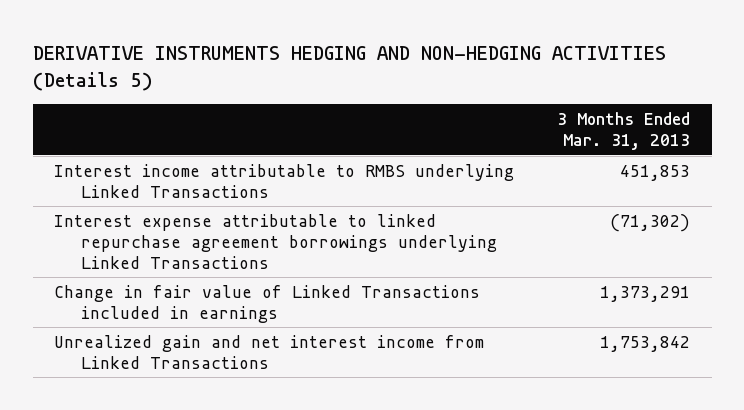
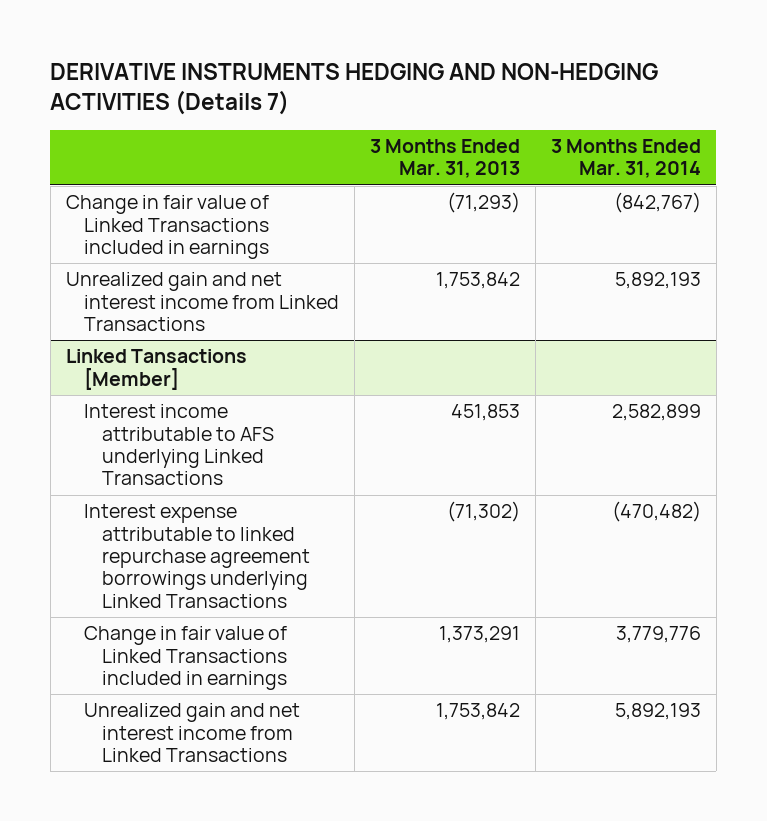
[32,45,666,91] DERIVATIVE INSTRUMENTS HEDGING AND NON-HEDGING ACTIVITIES (Details 5) -> [50,63,659,116] DERIVATIVE INSTRUMENTS HEDGING AND NON-HEDGING ACTIVITIES (Details 7)
none -> [550,139,701,179] 3 Months Ended Mar. 31, 2014
none -> [65,195,269,260] Change in fair value of Linked Transactions included in earnings
none -> [65,272,339,332] Unrealized gain and net interest income from Linked Transactions
none -> [65,349,247,390] Linked Tansactions [Member]
[54,163,515,198] Interest income attributable to RMBS underlying Linked Transactions -> [83,404,274,486] Interest income attributable to AFS underlying Linked Transactions

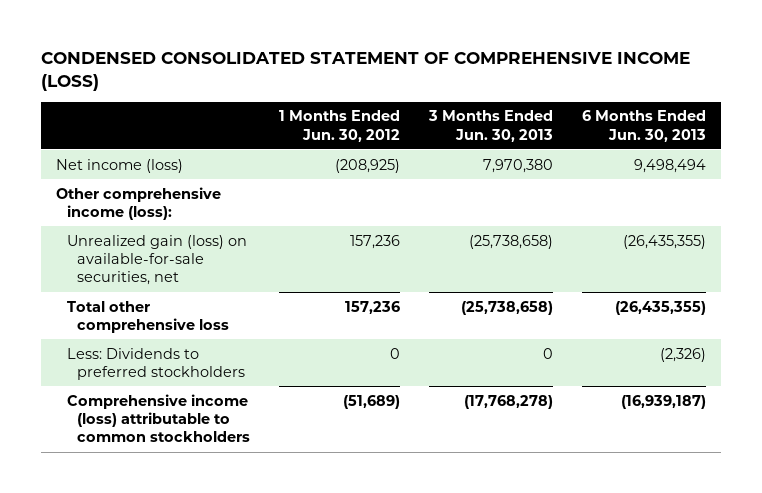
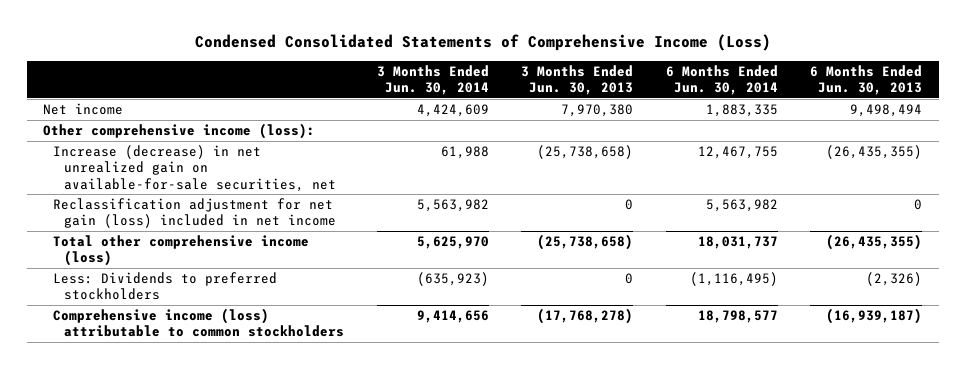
[41,52,691,92] CONDENSED CONSOLIDATED STATEMENT OF COMPREHENSIVE INCOME (LOSS) -> [194,34,771,52] Condensed Consolidated Statements of Comprehensive Income (Loss)
[279,110,401,142] 1 Months Ended Jun. 30, 2012 -> none
none -> [376,65,489,96] 3 Months Ended Jun. 30, 2014
none -> [665,65,778,96] 6 Months Ended Jun. 30, 2014
[55,158,183,173] Net income (loss) -> [42,103,123,116] Net income
[66,234,247,286] Unrealized gain (loss) on available-for-sale securities, net -> [53,145,337,192] Increase (decrease) in net unrealized gain on available-for-sale securities, net
none -> [53,198,337,229] Reclassification adjustment for net gain (loss) included in net income
[66,300,230,333] Total other comprehensive loss -> [53,235,310,267] Total other comprehensive income (loss)

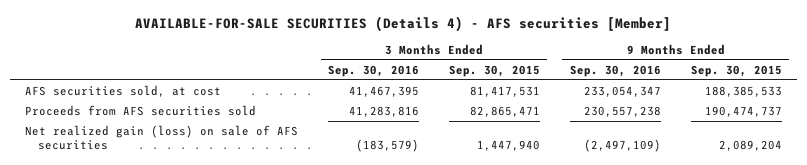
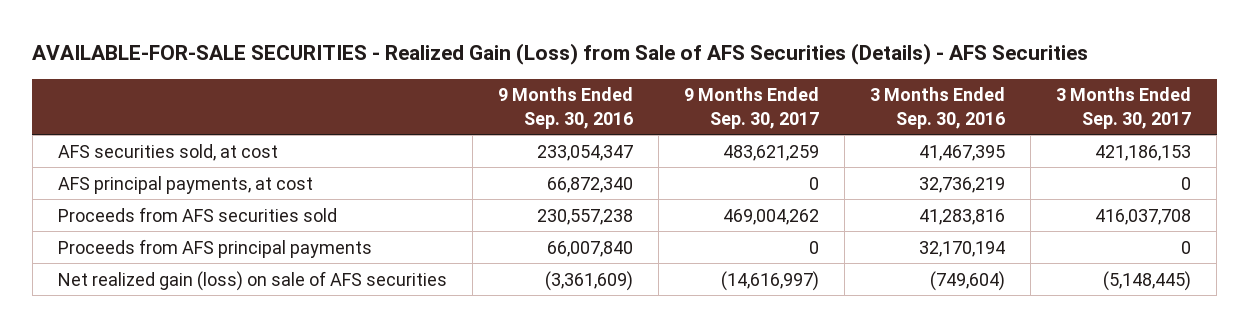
[135,16,672,33] AVAILABLE-FOR-SALE SECURITIES (Details 4) - AFS securities [Member] -> [32,43,1089,66] AVAILABLE-FOR-SALE SECURITIES - Realized Gain (Loss) from Sale of AFS Securities (Details) - AFS Securities
[448,64,540,77] Sep. 30, 2015 -> none
[690,64,782,77] Sep. 30, 2015 -> none
none -> [683,87,819,129] 9 Months Ended Sep. 30, 2017
none -> [1056,87,1192,129] 3 Months Ended Sep. 30, 2017
none -> [57,175,313,194] AFS principal payments, at cost
none -> [57,238,372,258] Proceeds from AFS principal payments
[356,139,420,153] (183,579) -> [930,270,1006,291] (749,604)
[583,139,661,153] (2,497,109) -> [544,270,633,291] (3,361,609)

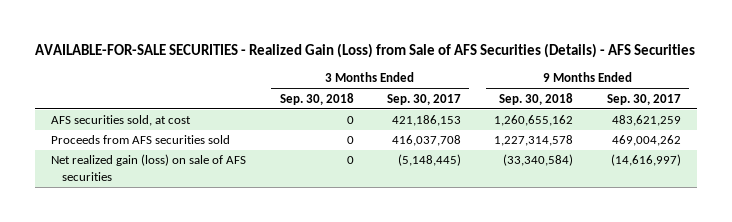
[497,87,633,129] 9 Months Ended Sep. 30, 2016 -> none
[870,87,1006,129] 3 Months Ended Sep. 30, 2016 -> none
none -> [279,92,354,105] Sep. 30, 2018
none -> [499,92,574,105] Sep. 30, 2018
[57,175,313,194] AFS principal payments, at cost -> none
[57,238,372,258] Proceeds from AFS principal payments -> none

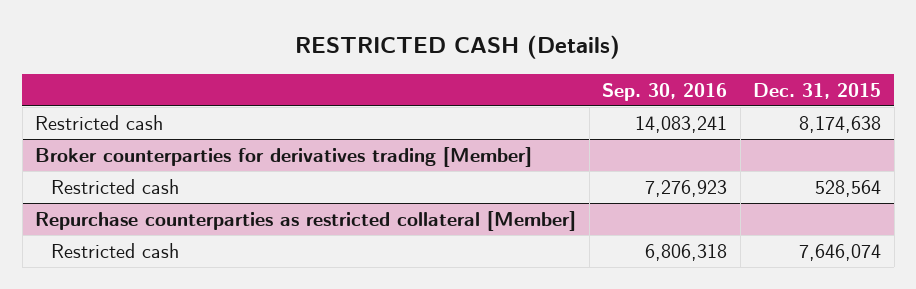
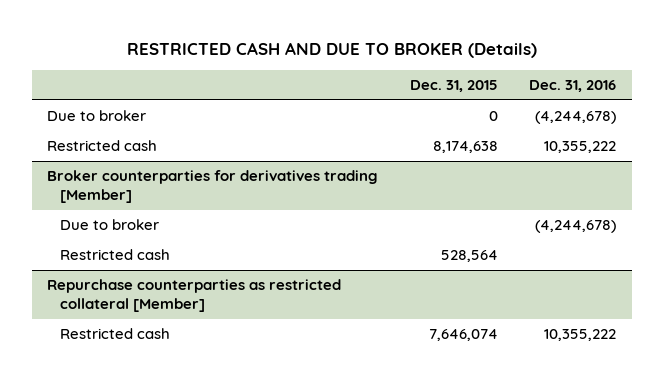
[295,35,621,60] RESTRICTED CASH (Details) -> [126,41,537,58] RESTRICTED CASH AND DUE TO BROKER (Details)
[602,82,728,101] Sep. 30, 2016 -> none
none -> [529,79,617,92] Dec. 31, 2016
none -> [47,110,147,122] Due to broker
none -> [60,219,160,231] Due to broker

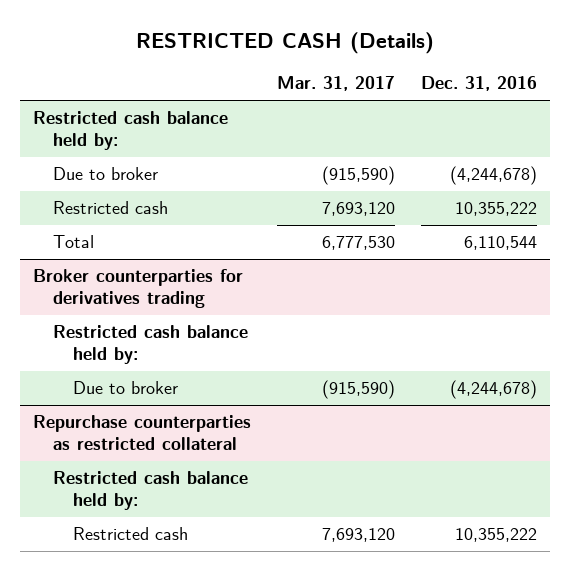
[126,41,537,58] RESTRICTED CASH AND DUE TO BROKER (Details) -> [135,31,434,54] RESTRICTED CASH (Details)
[409,79,498,92] Dec. 31, 2015 -> none
none -> [276,76,395,92] Mar. 31, 2017
none -> [32,111,228,151] Restricted cash balance held by:
none -> [52,235,94,249] Total
[47,170,379,204] Broker counterparties for derivatives trading [Member] -> [32,269,243,309] Broker counterparties for derivatives trading
none -> [52,325,248,365] Restricted cash balance held by:
[60,249,171,261] Restricted cash -> none
[47,279,342,313] Repurchase counterparties as restricted collateral [Member] -> [32,415,251,451] Repurchase counterparties as restricted collateral
none -> [52,471,248,511] Restricted cash balance held by:

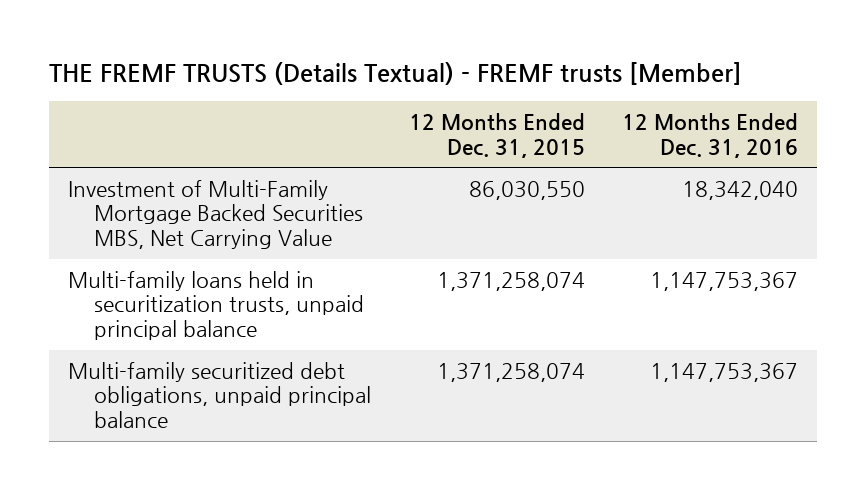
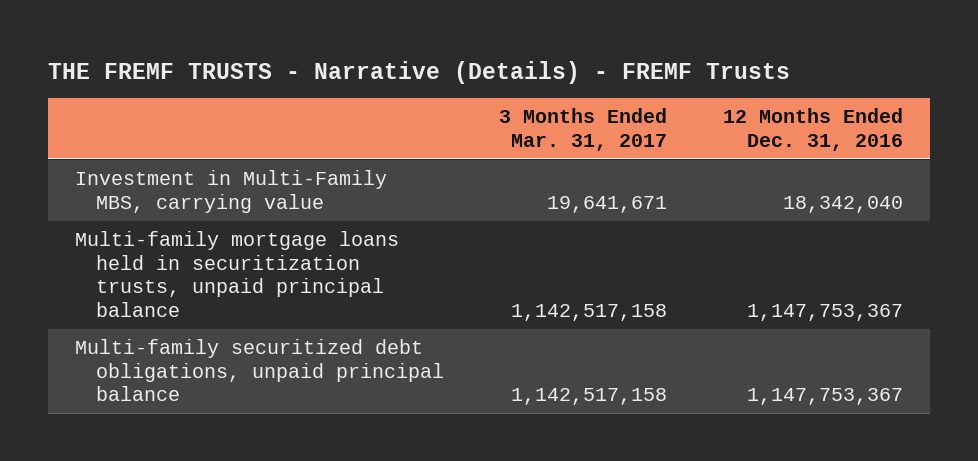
[49,61,743,85] THE FREMF TRUSTS (Details Textual) - FREMF trusts [Member] -> [47,60,790,84] THE FREMF TRUSTS - Narrative (Details) - FREMF Trusts
[408,112,585,158] 12 Months Ended Dec. 31, 2015 -> none
none -> [499,108,668,152] 3 Months Ended Mar. 31, 2017
[68,179,363,250] Investment of Multi-Family Mortgage Backed Securities MBS, Net Carrying Value -> [75,170,388,213] Investment in Multi-Family MBS, carrying value
[68,270,364,341] Multi-family loans held in securitization trusts, unpaid principal balance -> [75,231,400,317] Multi-family mortgage loans held in securitization trusts, unpaid principal balance

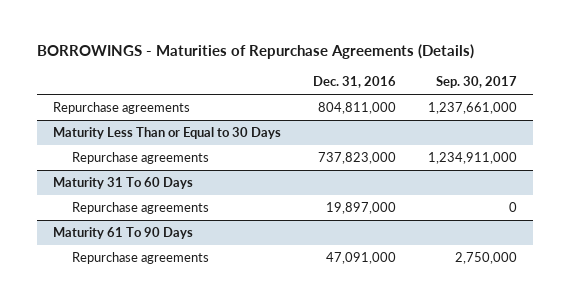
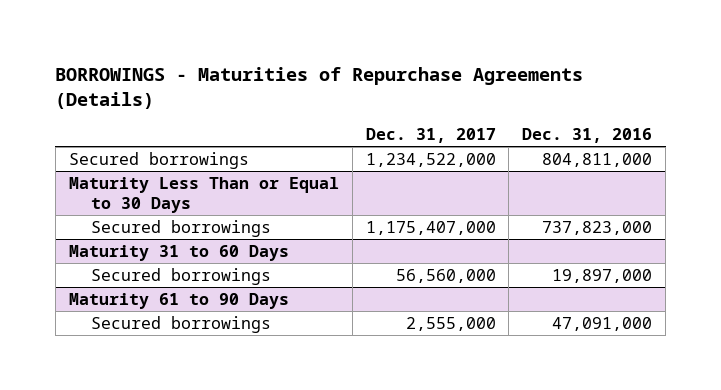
[436,76,518,89] Sep. 30, 2017 -> none
none -> [365,128,496,144] Dec. 31, 2017
[52,102,190,115] Repurchase agreements -> [68,151,249,169] Secured borrowings
[71,152,209,165] Repurchase agreements -> [90,219,271,237] Secured borrowings
[52,177,193,190] Maturity 31 To 60 Days -> [68,244,289,261] Maturity 31 to 60 Days
[71,202,209,215] Repurchase agreements -> [90,267,271,285] Secured borrowings
[52,227,193,240] Maturity 61 To 90 Days -> [68,292,289,309] Maturity 61 to 90 Days
[71,252,209,265] Repurchase agreements -> [90,315,271,333] Secured borrowings

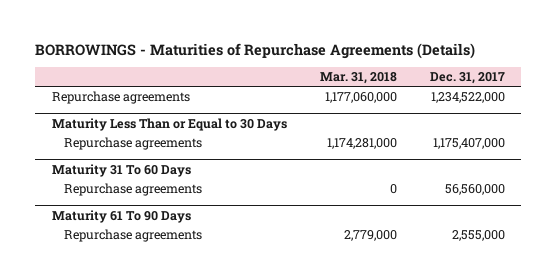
[522,128,653,144] Dec. 31, 2016 -> none
none -> [319,72,397,85] Mar. 31, 2018
[68,151,249,169] Secured borrowings -> [51,90,190,104] Repurchase agreements
[90,219,271,237] Secured borrowings -> [63,136,202,150] Repurchase agreements
[68,244,289,261] Maturity 31 to 60 Days -> [51,163,191,177] Maturity 31 To 60 Days
[90,267,271,285] Secured borrowings -> [63,182,202,196] Repurchase agreements
[68,292,289,309] Maturity 61 to 90 Days -> [51,209,191,223] Maturity 61 To 90 Days
[90,315,271,333] Secured borrowings -> [63,228,202,242] Repurchase agreements

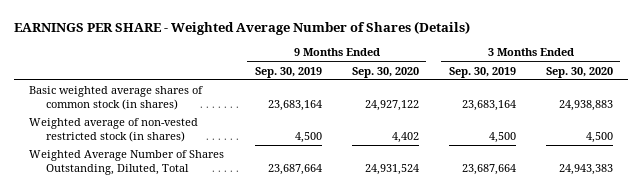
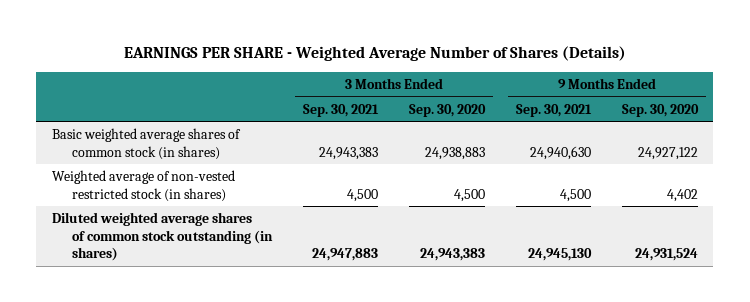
[254,66,322,78] Sep. 30, 2019 -> none
[448,66,516,78] Sep. 30, 2019 -> none
none -> [302,103,379,117] Sep. 30, 2021
none -> [515,103,592,117] Sep. 30, 2021
[29,150,225,176] Weighted Average Number of Shares Outstanding, Diluted, Total -> [51,212,273,262] Diluted weighted average shares of common stock outstanding (in shares)

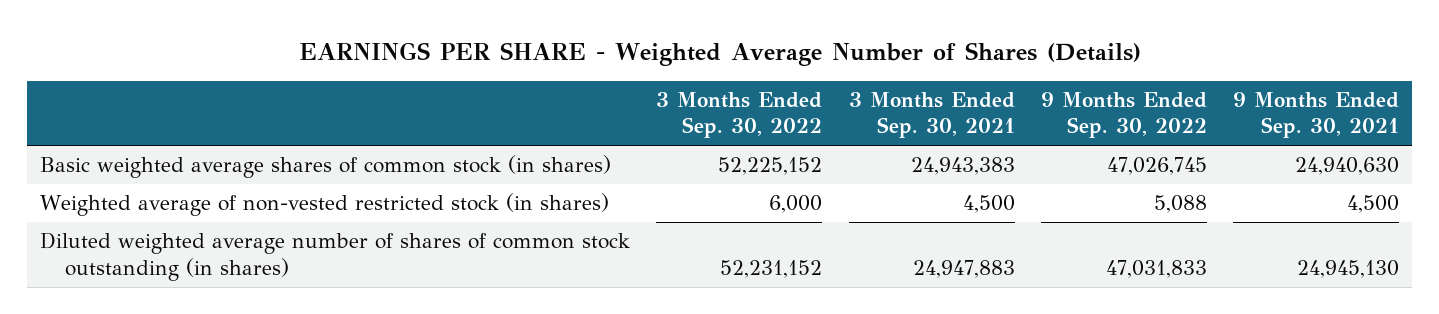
[408,103,486,117] Sep. 30, 2020 -> none
[621,103,699,117] Sep. 30, 2020 -> none
none -> [656,91,823,139] 3 Months Ended Sep. 30, 2022
none -> [1040,91,1207,139] 9 Months Ended Sep. 30, 2022
[51,212,273,262] Diluted weighted average shares of common stock outstanding (in shares) -> [40,232,631,281] Diluted weighted average number of shares of common stock outstanding (in shares)

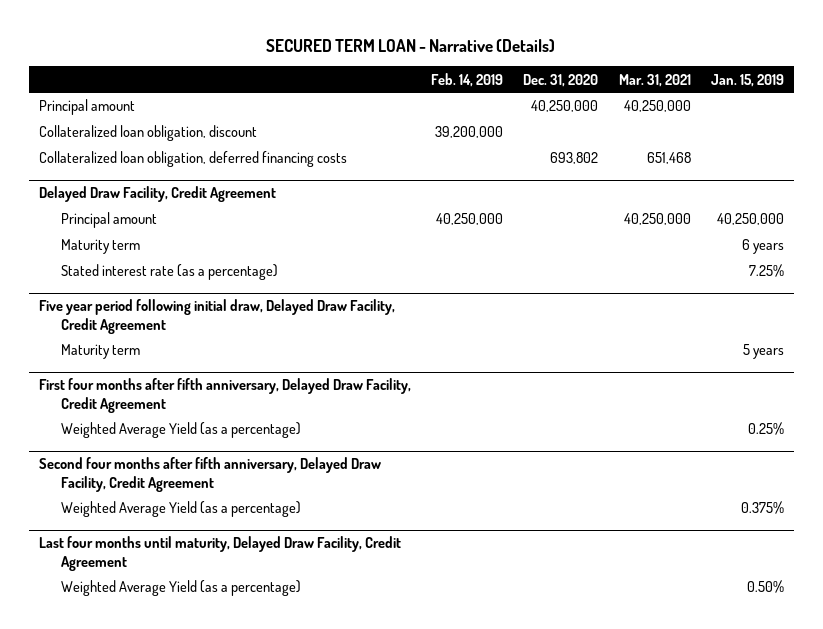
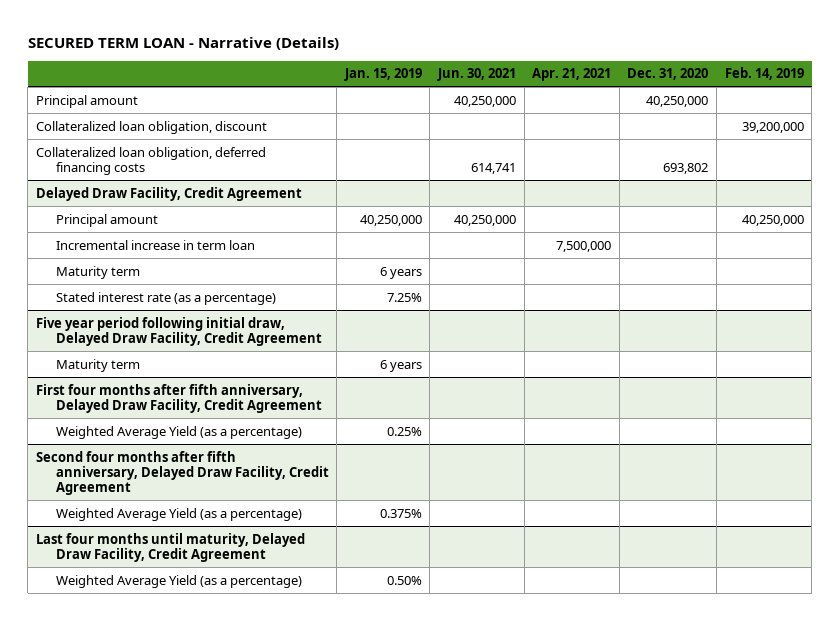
[618,73,691,87] Mar. 31, 2021 -> none
none -> [437,68,517,82] Jun. 30, 2021
none -> [532,68,612,82] Apr. 21, 2021
none -> [55,239,255,250] Incremental increase in term loan
[742,344,784,360] 5 years -> [379,359,422,372] 6 years

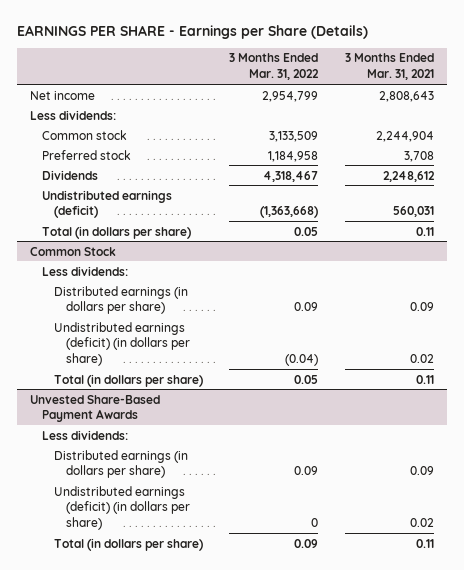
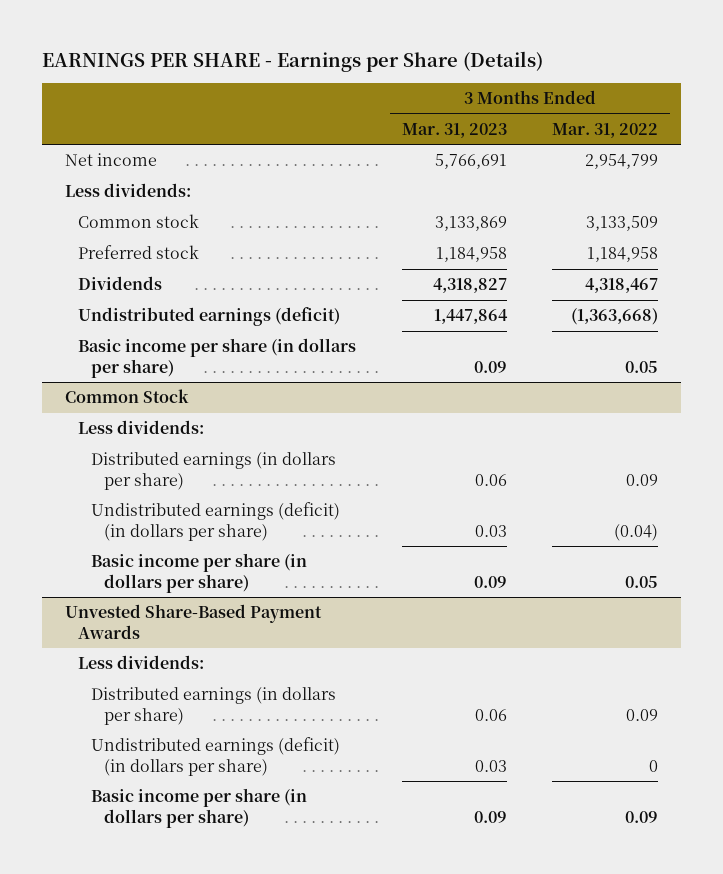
[344,53,434,81] 3 Months Ended Mar. 31, 2021 -> none
none -> [401,122,507,138] Mar. 31, 2023
[41,225,191,239] Total (in dollars per share) -> [78,338,357,378] Basic income per share (in dollars per share)
[53,373,203,387] Total (in dollars per share) -> [91,553,308,593] Basic income per share (in dollars per share)
[53,537,203,551] Total (in dollars per share) -> [91,788,308,828] Basic income per share (in dollars per share)

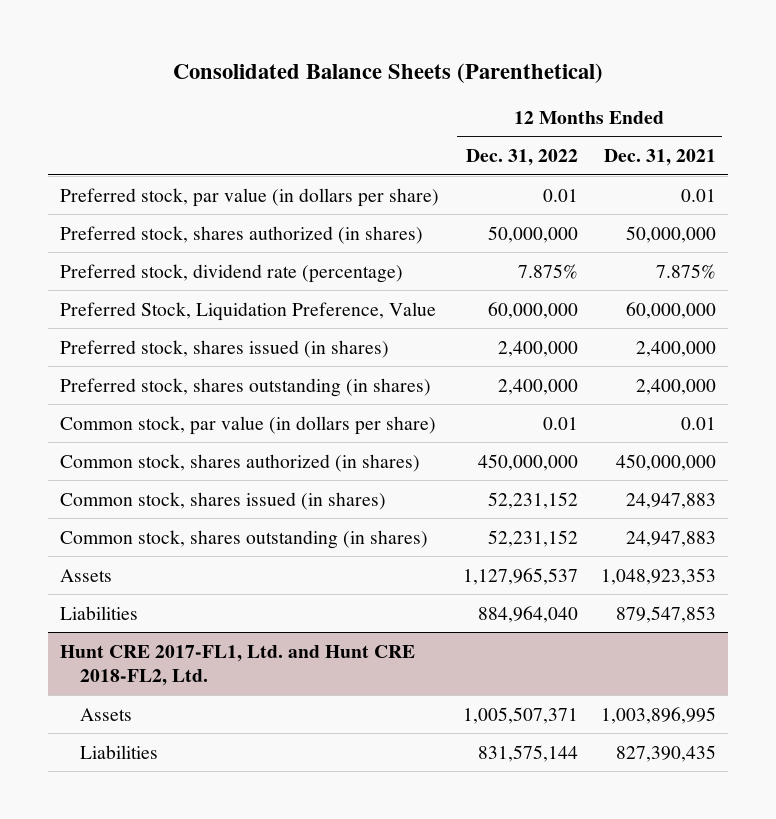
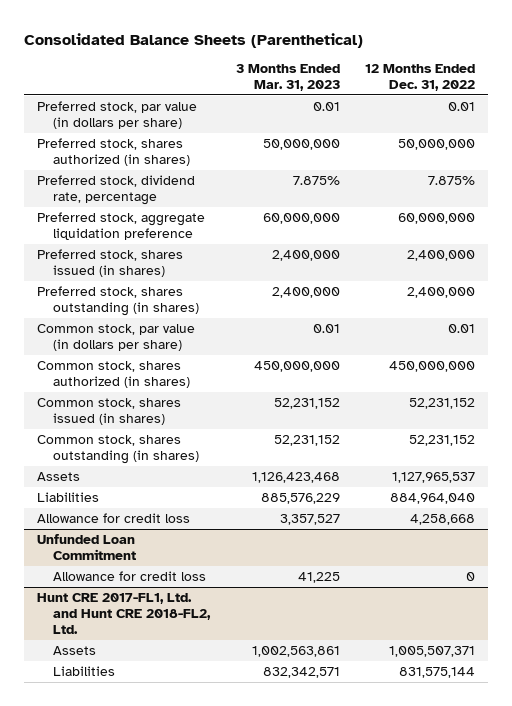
[604,149,717,167] Dec. 31, 2021 -> none
none -> [235,63,340,91] 3 Months Ended Mar. 31, 2023
[59,263,403,283] Preferred stock, dividend rate (percentage) -> [36,174,195,206] Preferred stock, dividend rate, percentage
[59,301,436,321] Preferred Stock, Liquidation Preference, Value -> [36,211,205,241] Preferred stock, aggregate liquidation preference
none -> [36,512,190,523] Allowance for credit loss
none -> [36,533,137,561] Unfunded Loan Commitment
none -> [53,570,207,581] Allowance for credit loss

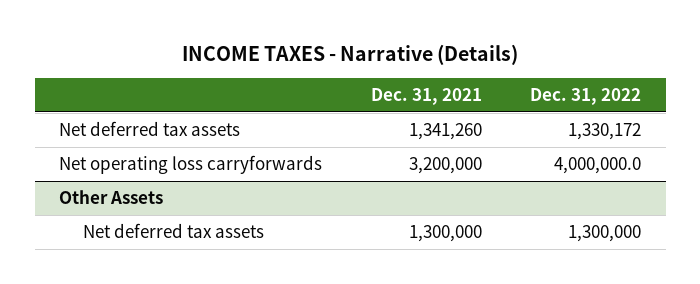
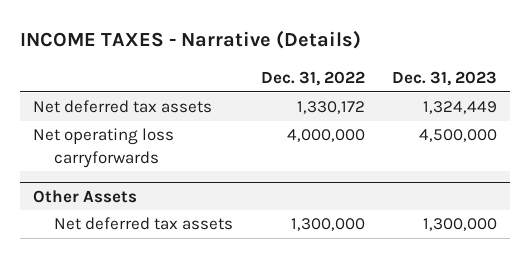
[370,88,482,106] Dec. 31, 2021 -> none
none -> [391,71,497,87] Dec. 31, 2023
[554,157,642,175] 4,000,000.0 -> [286,129,365,143] 4,000,000

